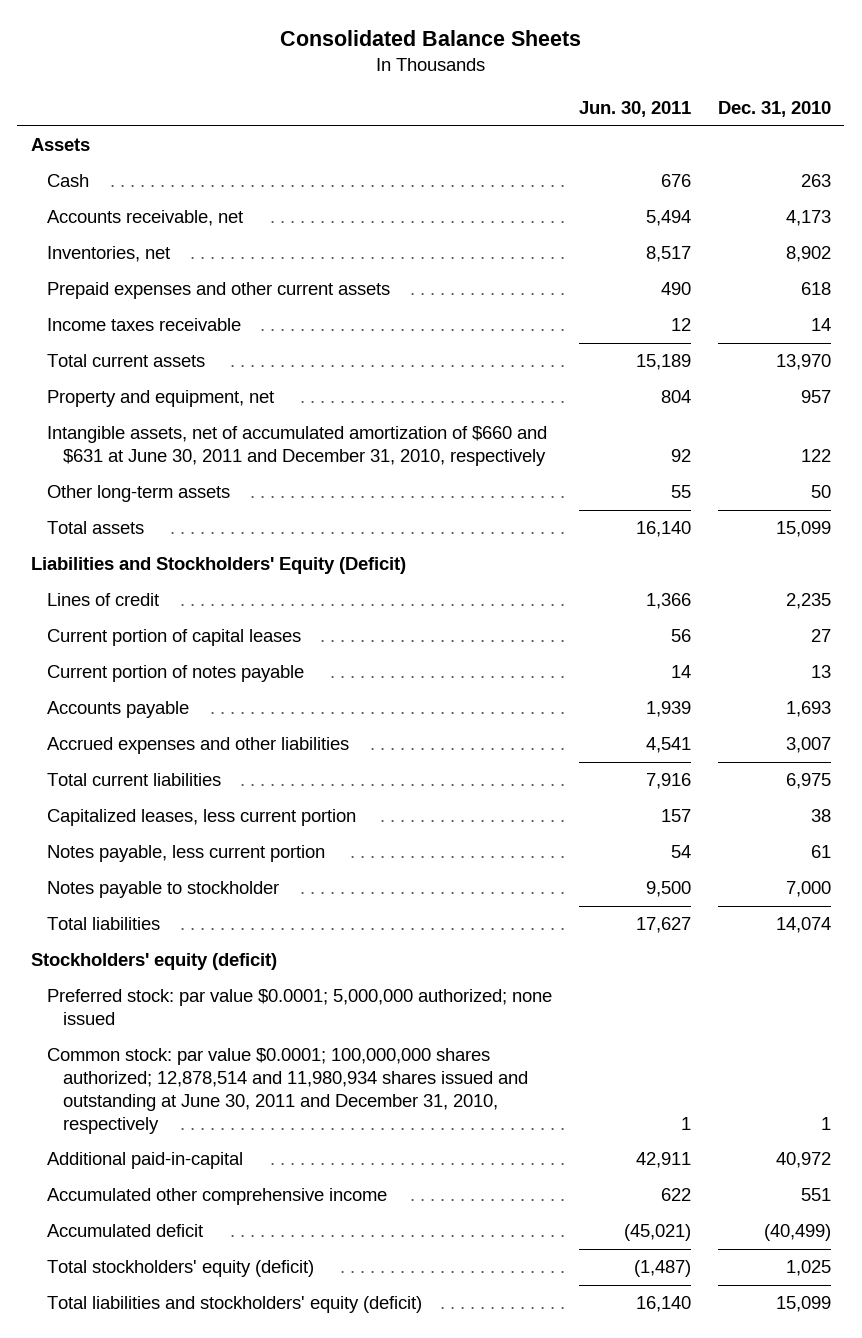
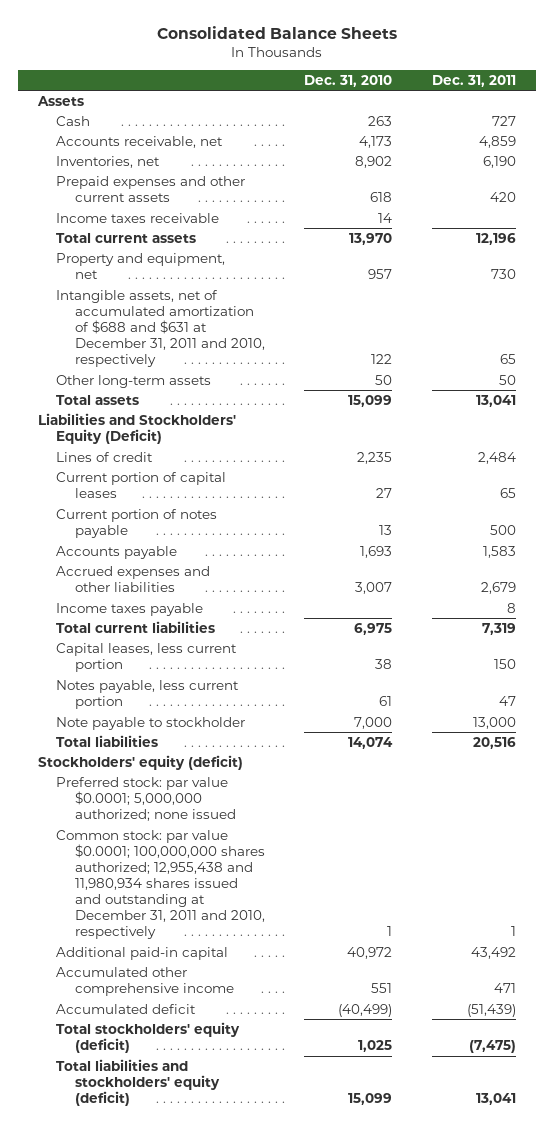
[578,101,691,118] Jun. 30, 2011 -> none
none -> [431,74,516,87] Dec. 31, 2011
[47,426,548,467] Intangible assets, net of accumulated amortization of $660 and $631 at June 30, 2011 and December 31, 2010, respectively -> [56,289,266,368] Intangible assets, net of accumulated amortization of $688 and $631 at December 31, 2011 and 2010, respectively
none -> [56,602,204,616] Income taxes payable
[47,809,357,827] Capitalized leases, less current portion -> [56,642,238,672] Capital leases, less current portion
[47,881,280,899] Notes payable to stockholder -> [56,716,246,730] Note payable to stockholder
[47,1048,529,1134] Common stock: par value $0.0001; 100,000,000 shares authorized; 12,878,514 and 11,980,934 shares issued and outstanding at June 30, 2011 and December 31, 2010, respectively -> [56,829,266,940] Common stock: par value $0.0001; 100,000,000 shares authorized; 12,955,438 and 11,980,934 shares issued and outstanding at December 31, 2011 and 2010, respectively
[47,1152,244,1170] Additional paid-in-capital -> [56,946,229,960] Additional paid-in capital

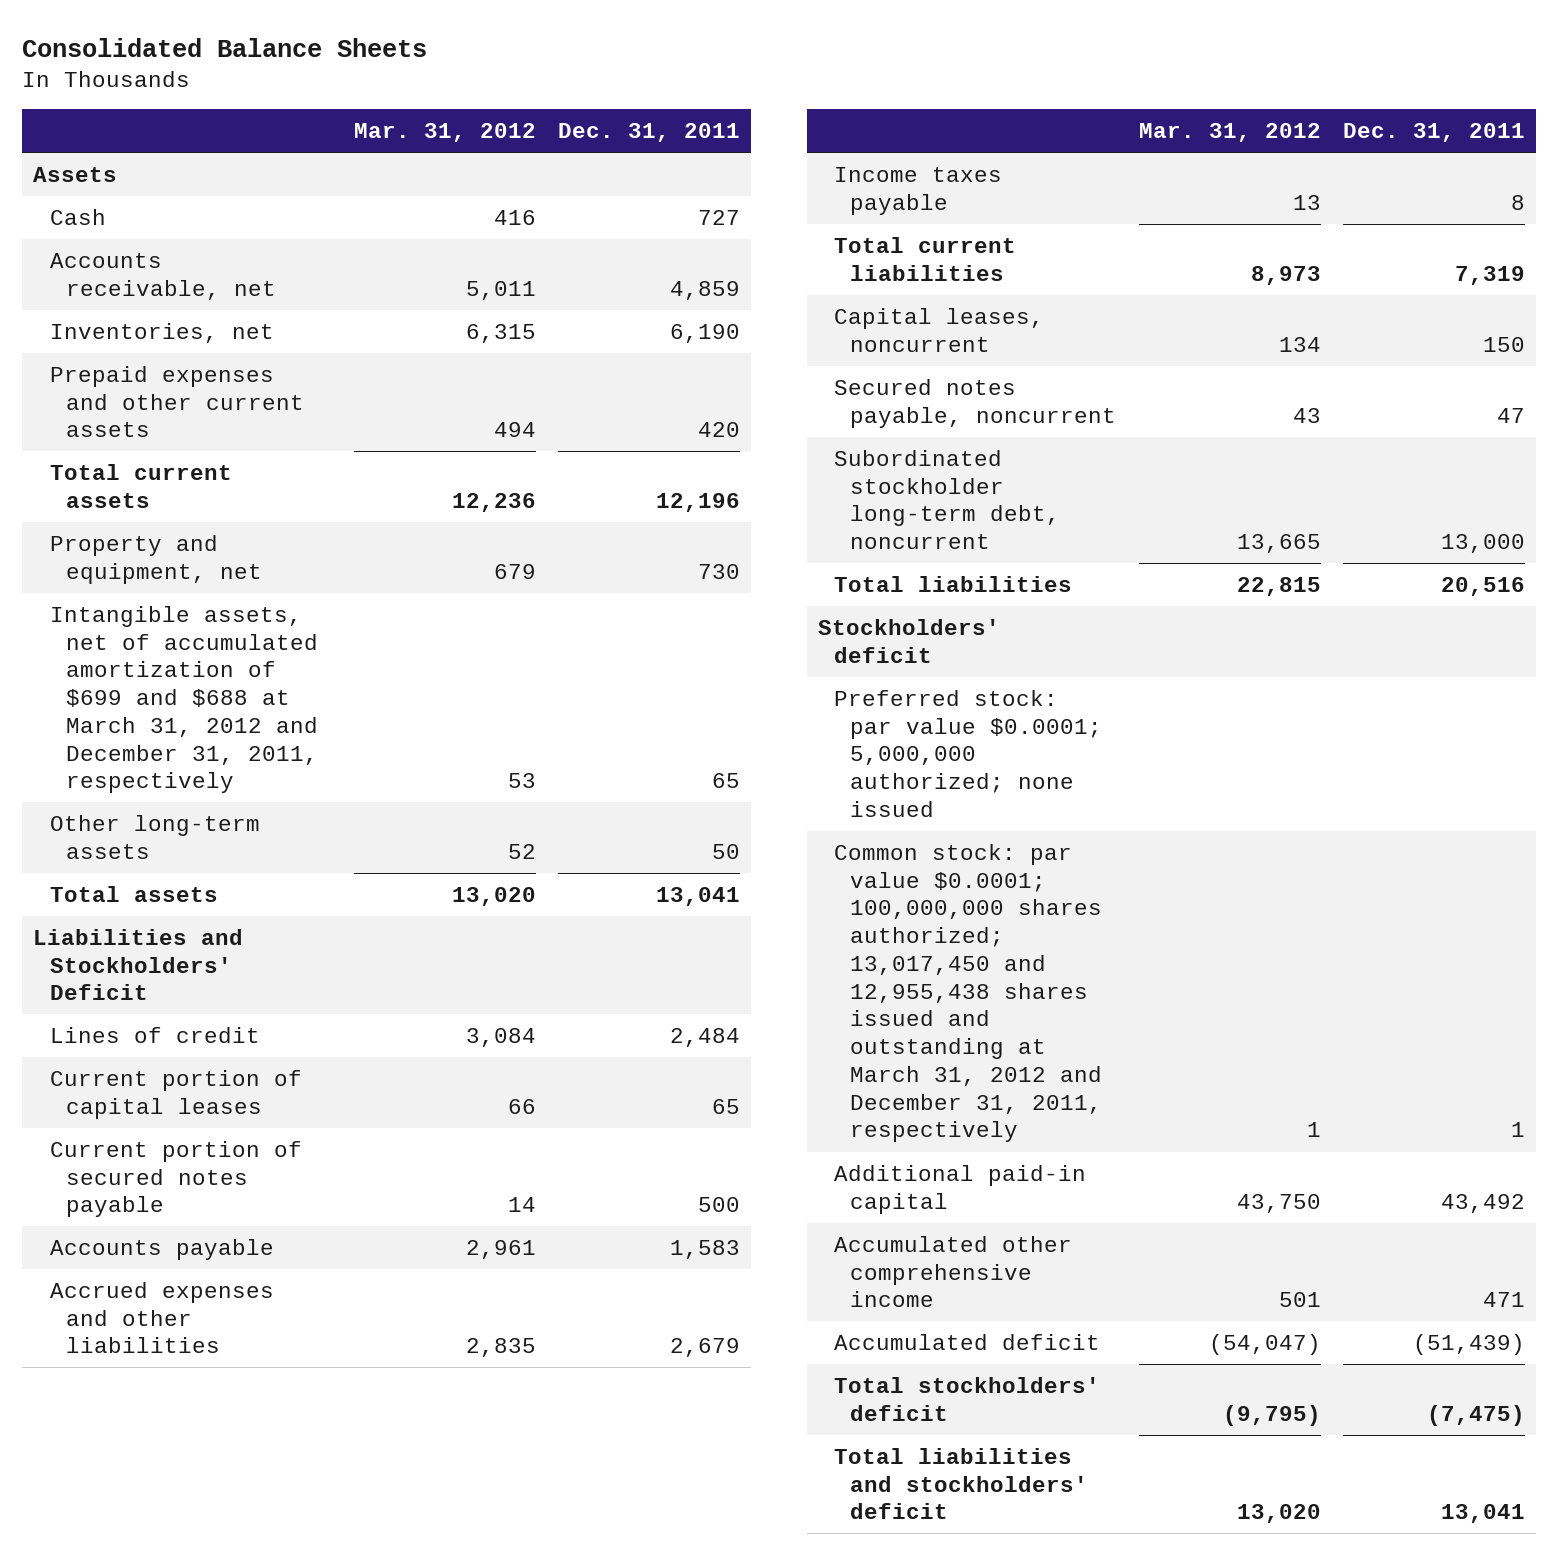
[304,74,393,87] Dec. 31, 2010 -> none
none -> [353,123,536,143] Mar. 31, 2012
[56,212,220,223] Income taxes receivable -> none
[56,289,266,368] Intangible assets, net of accumulated amortization of $688 and $631 at December 31, 2011 and 2010, respectively -> [49,605,318,794] Intangible assets, net of accumulated amortization of $699 and $688 at March 31, 2012 and December 31, 2011, respectively
[37,412,236,444] Liabilities and Stockholders' Equity (Deficit) -> [33,928,244,1001] Liabilities and Stockholders' Deficit
[56,508,218,538] Current portion of notes payable -> [49,1140,302,1218] Current portion of secured notes payable
[56,642,238,672] Capital leases, less current portion -> [834,307,1045,352] Capital leases, noncurrent
[56,679,240,709] Notes payable, less current portion -> [834,378,1117,428] Secured notes payable, noncurrent
[56,716,246,730] Note payable to stockholder -> [834,449,1061,550] Subordinated stockholder long-term debt, noncurrent
[37,754,243,770] Stockholders' equity (deficit) -> [818,618,1001,663] Stockholders' deficit
[56,829,266,940] Common stock: par value $0.0001; 100,000,000 shares authorized; 12,955,438 and 11,980,934 shares issued and outstanding at December 31, 2011 and 2010, respectively -> [834,843,1103,1143] Common stock: par value $0.0001; 100,000,000 shares authorized; 13,017,450 and 12,955,438 shares issued and outstanding at March 31, 2012 and December 31, 2011, respectively
[56,1021,241,1053] Total stockholders' equity (deficit) -> [834,1376,1101,1421] Total stockholders' deficit
[56,1058,221,1107] Total liabilities and stockholders' equity (deficit) -> [834,1447,1089,1520] Total liabilities and stockholders' deficit

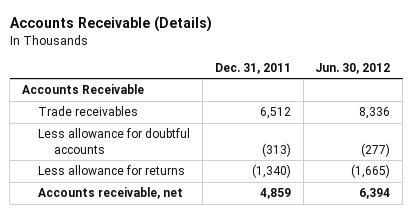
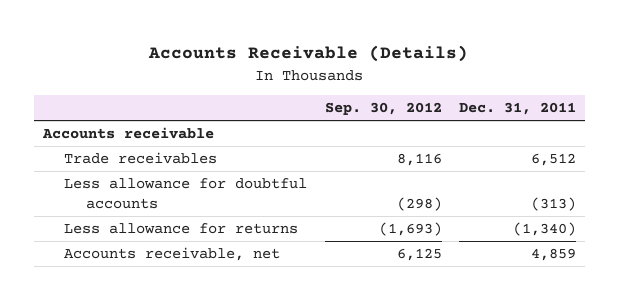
[315,62,391,74] Jun. 30, 2012 -> none
none -> [324,102,442,116] Sep. 30, 2012
[22,84,145,95] Accounts Receivable -> [41,127,214,140] Accounts receivable

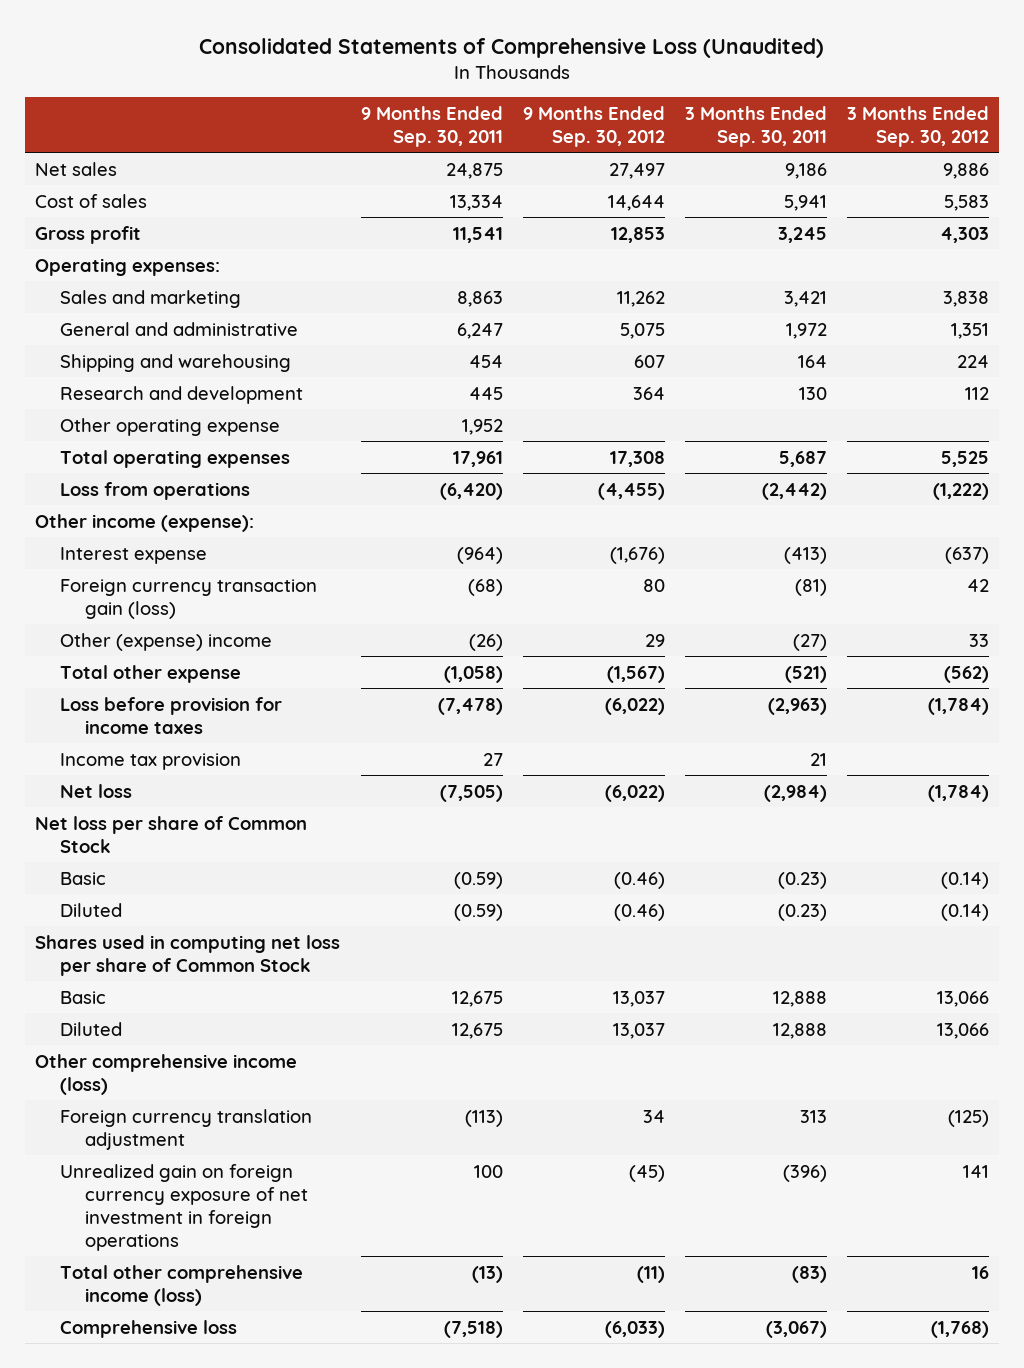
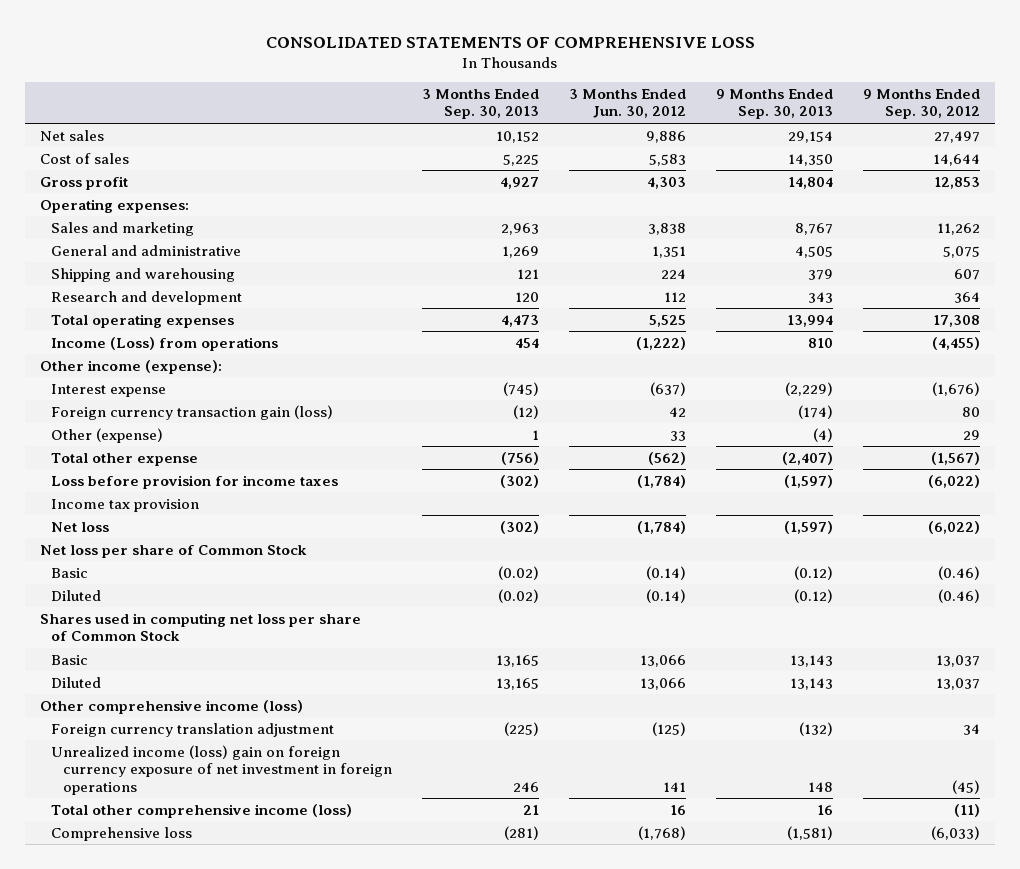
[199,37,825,58] Consolidated Statements of Comprehensive Loss (Unaudited) -> [265,36,755,48] CONSOLIDATED STATEMENTS OF COMPREHENSIVE LOSS
[360,105,503,147] 9 Months Ended Sep. 30, 2011 -> none
[684,105,827,147] 3 Months Ended Sep. 30, 2011 -> none
[846,105,989,147] 3 Months Ended Sep. 30, 2012 -> none
none -> [422,89,540,120] 3 Months Ended Sep. 30, 2013
none -> [569,89,687,119] 3 Months Ended Jun. 30, 2012
none -> [716,89,834,120] 9 Months Ended Sep. 30, 2013
[60,417,281,436] Other operating expense -> none
[60,481,251,500] Loss from operations -> [51,336,279,351] Income (Loss) from operations
[60,632,273,651] Other (expense) income -> [51,427,164,443] Other (expense)
[60,1163,308,1251] Unrealized gain on foreign currency exposure of net investment in foreign operations -> [51,744,393,795] Unrealized income (loss) gain on foreign currency exposure of net investment in foreign operations

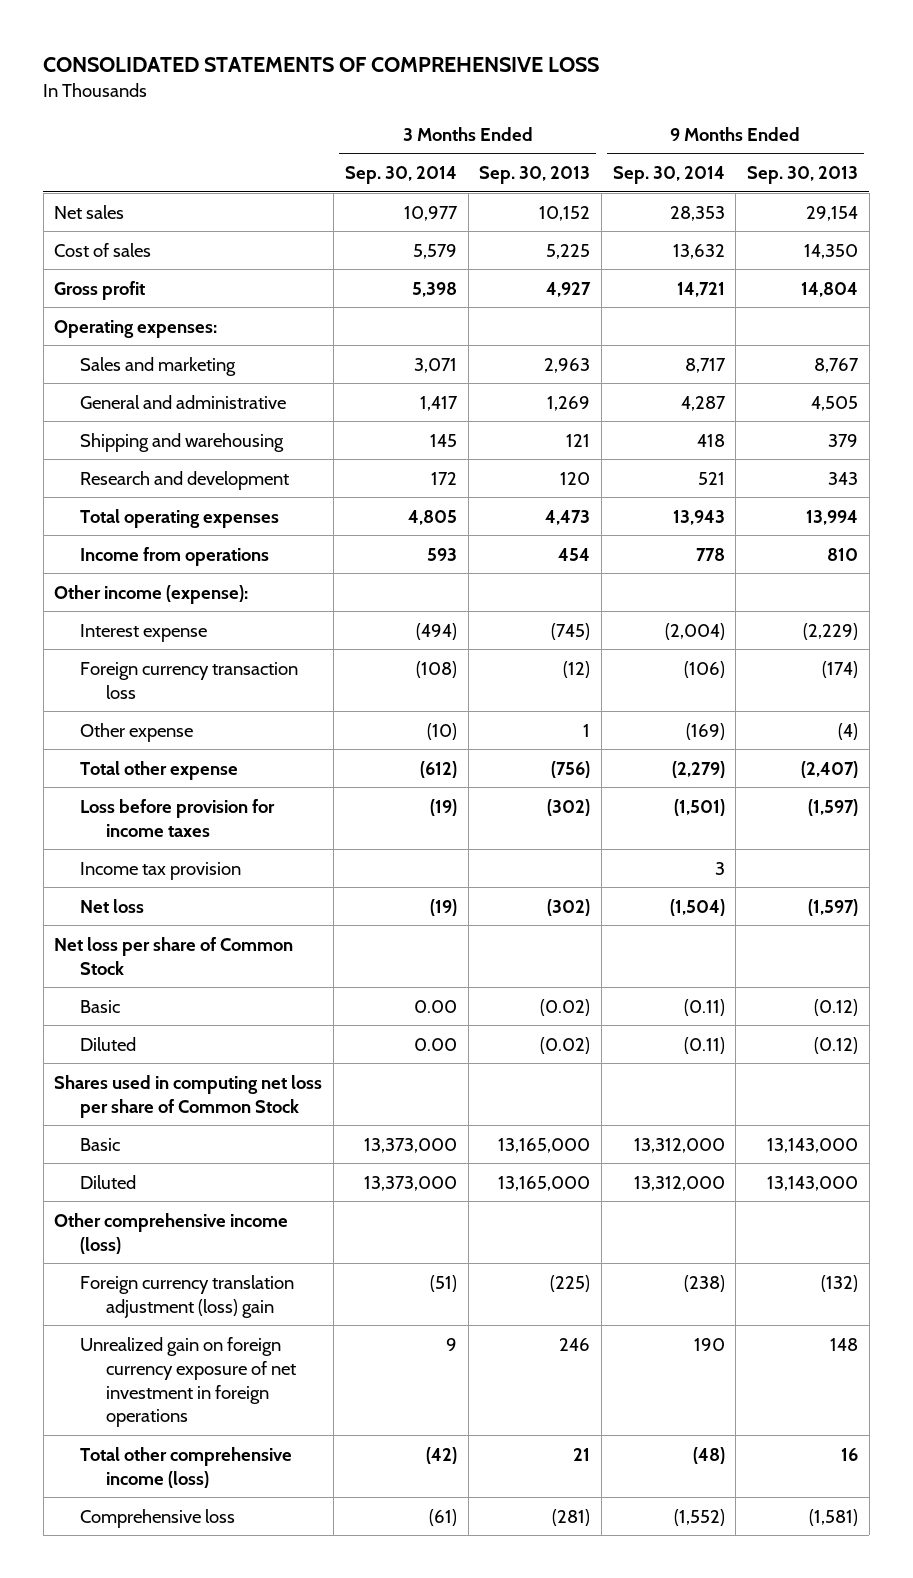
[569,89,687,119] 3 Months Ended Jun. 30, 2012 -> none
[863,89,981,120] 9 Months Ended Sep. 30, 2012 -> none
none -> [344,166,457,185] Sep. 30, 2014
none -> [612,166,725,185] Sep. 30, 2014
[51,336,279,351] Income (Loss) from operations -> [80,546,270,566] Income from operations
[51,404,334,420] Foreign currency transaction gain (loss) -> [80,661,299,699] Foreign currency transaction loss
[51,427,164,443] Other (expense) -> [80,722,194,742] Other expense
[496,654,540,667] 13,165 -> [498,1137,591,1153] 13,165,000
[790,654,834,667] 13,143 -> [767,1137,859,1153] 13,143,000
[496,677,540,690] 13,165 -> [498,1175,591,1191] 13,165,000
[790,677,834,690] 13,143 -> [767,1175,859,1191] 13,143,000
[51,722,335,737] Foreign currency translation adjustment -> [80,1274,295,1318] Foreign currency translation adjustment (loss) gain
[51,744,393,795] Unrealized income (loss) gain on foreign currency exposure of net investment in foreign operations -> [80,1336,296,1428] Unrealized gain on foreign currency exposure of net investment in foreign operations

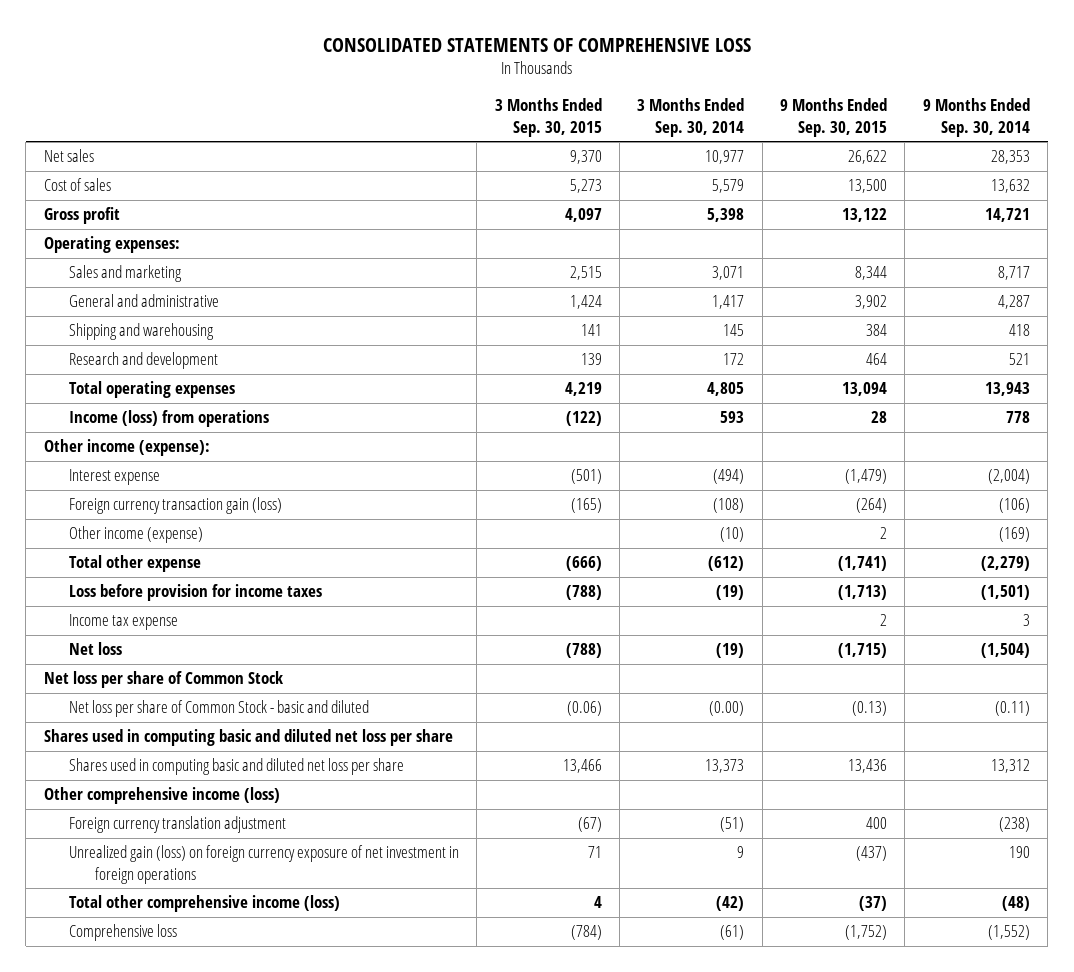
[479,166,591,185] Sep. 30, 2013 -> none
[747,166,859,185] Sep. 30, 2013 -> none
none -> [494,98,602,138] 3 Months Ended Sep. 30, 2015
none -> [780,98,888,138] 9 Months Ended Sep. 30, 2015
[80,546,270,566] Income from operations -> [69,410,270,428] Income (loss) from operations
[80,661,299,699] Foreign currency transaction loss -> [69,497,283,515] Foreign currency transaction gain (loss)
[80,722,194,742] Other expense -> [69,526,204,544] Other income (expense)
[80,861,242,880] Income tax provision -> [69,614,179,631] Income tax expense
[80,999,121,1013] Basic -> none
[80,1036,137,1051] Diluted -> none
[80,1137,121,1151] Basic -> none
[80,1174,137,1189] Diluted -> none
none -> [69,700,370,718] Net loss per share of Common Stock - basic and diluted
[54,1074,323,1118] Shares used in computing net loss per share of Common Stock -> [43,729,453,747] Shares used in computing basic and diluted net loss per share
none -> [69,758,405,776] Shares used in computing basic and diluted net loss per share
[80,1274,295,1318] Foreign currency translation adjustment (loss) gain -> [69,816,287,834] Foreign currency translation adjustment
[80,1336,296,1428] Unrealized gain on foreign currency exposure of net investment in foreign operations -> [69,845,460,884] Unrealized gain (loss) on foreign currency exposure of net investment in foreign operations

